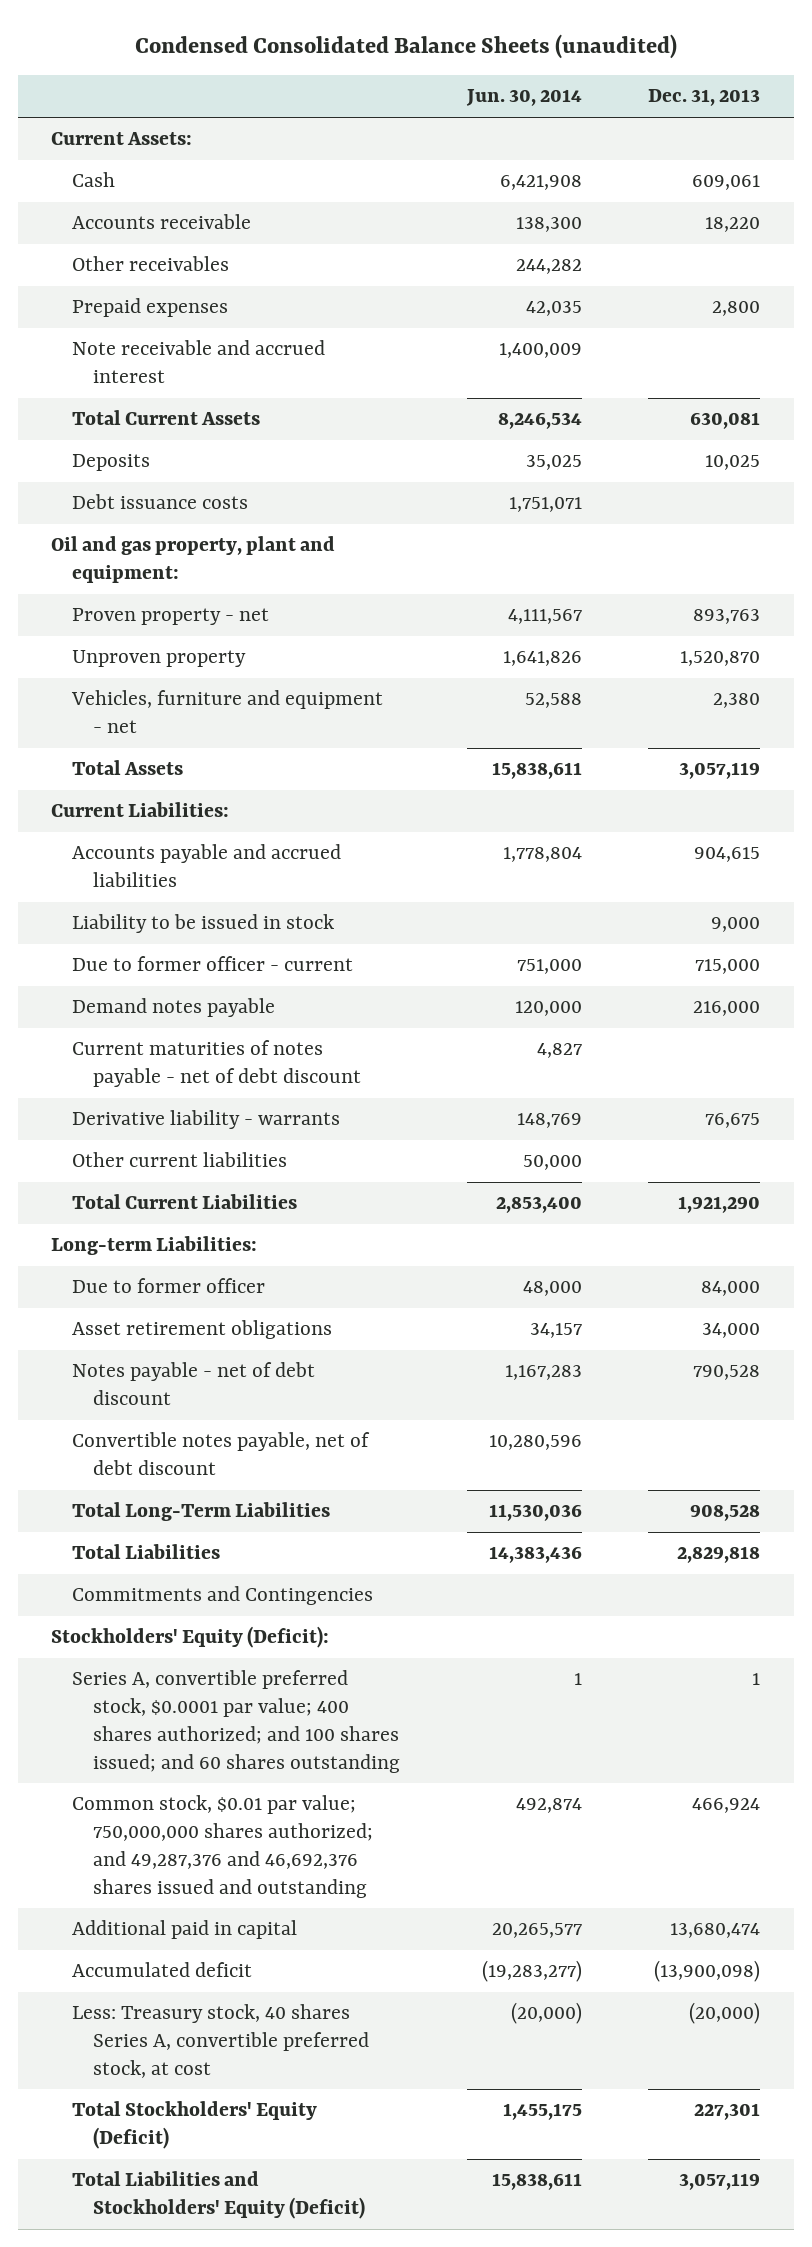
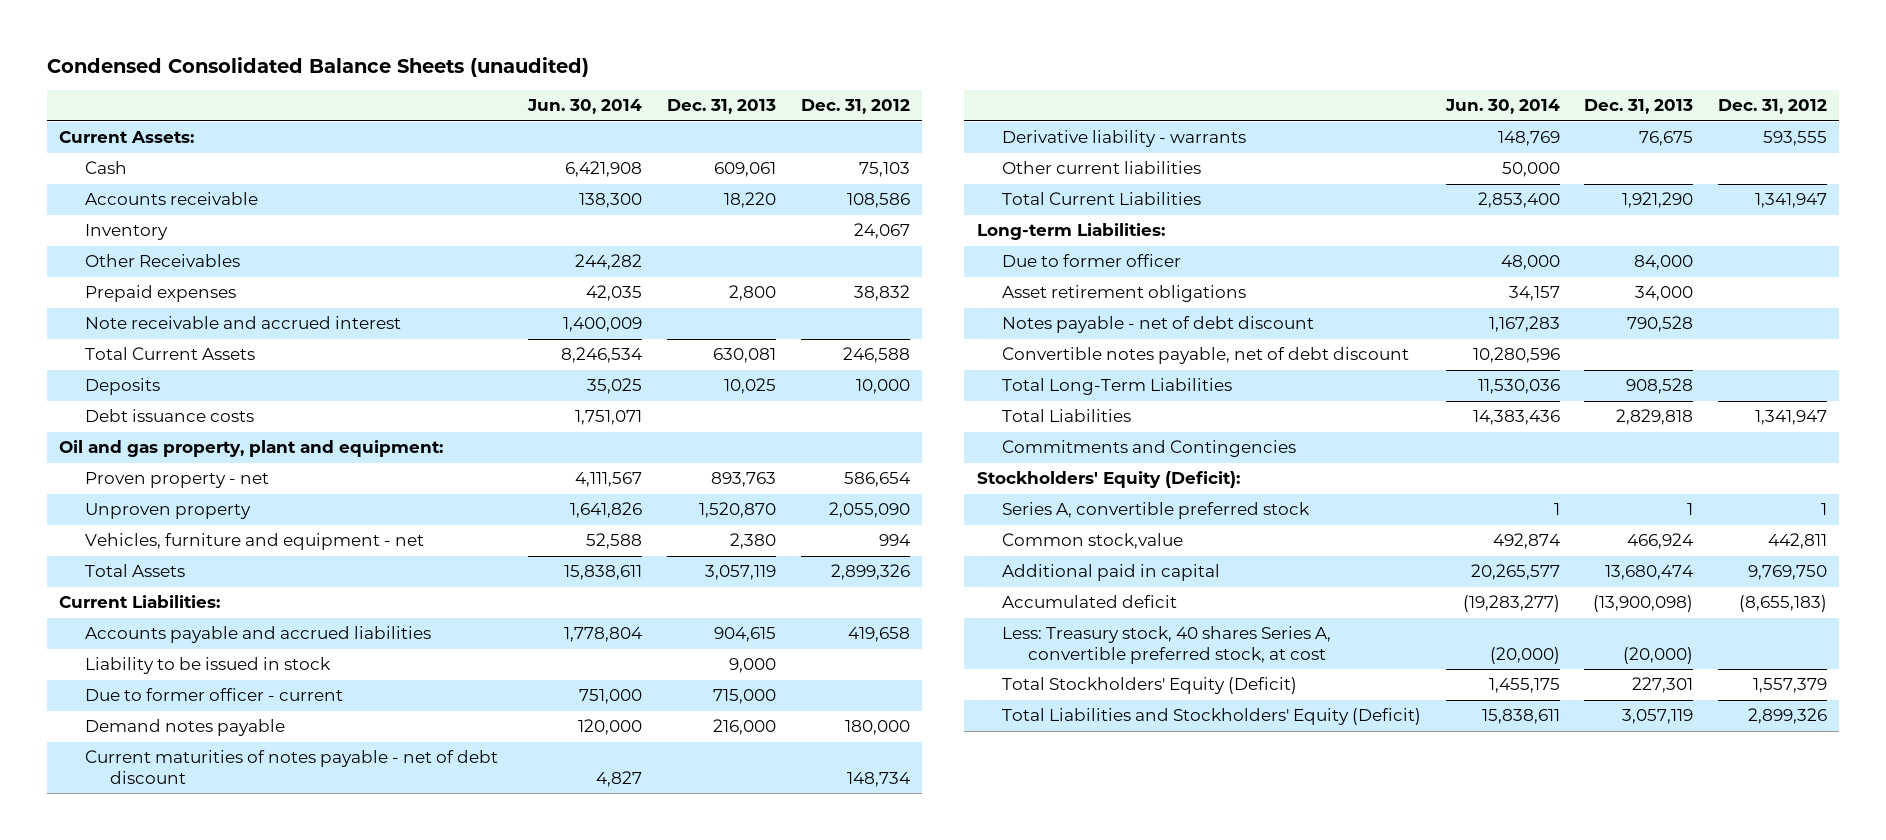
none -> [800,99,910,115] Dec. 31, 2012
none -> [84,224,168,241] Inventory
[72,256,230,272] Other receivables -> [84,254,240,268] Other Receivables
[72,1670,401,1773] Series A, convertible preferred stock, $0.0001 par value; 400 shares authorized; and 100 shares issued; and 60 shares outstanding -> [1002,502,1311,520] Series A, convertible preferred stock
[72,1795,374,1898] Common stock, $0.01 par value; 750,000,000 shares authorized; and 49,287,376 and 46,692,376 shares issued and outstanding -> [1002,533,1184,550] Common stock,value

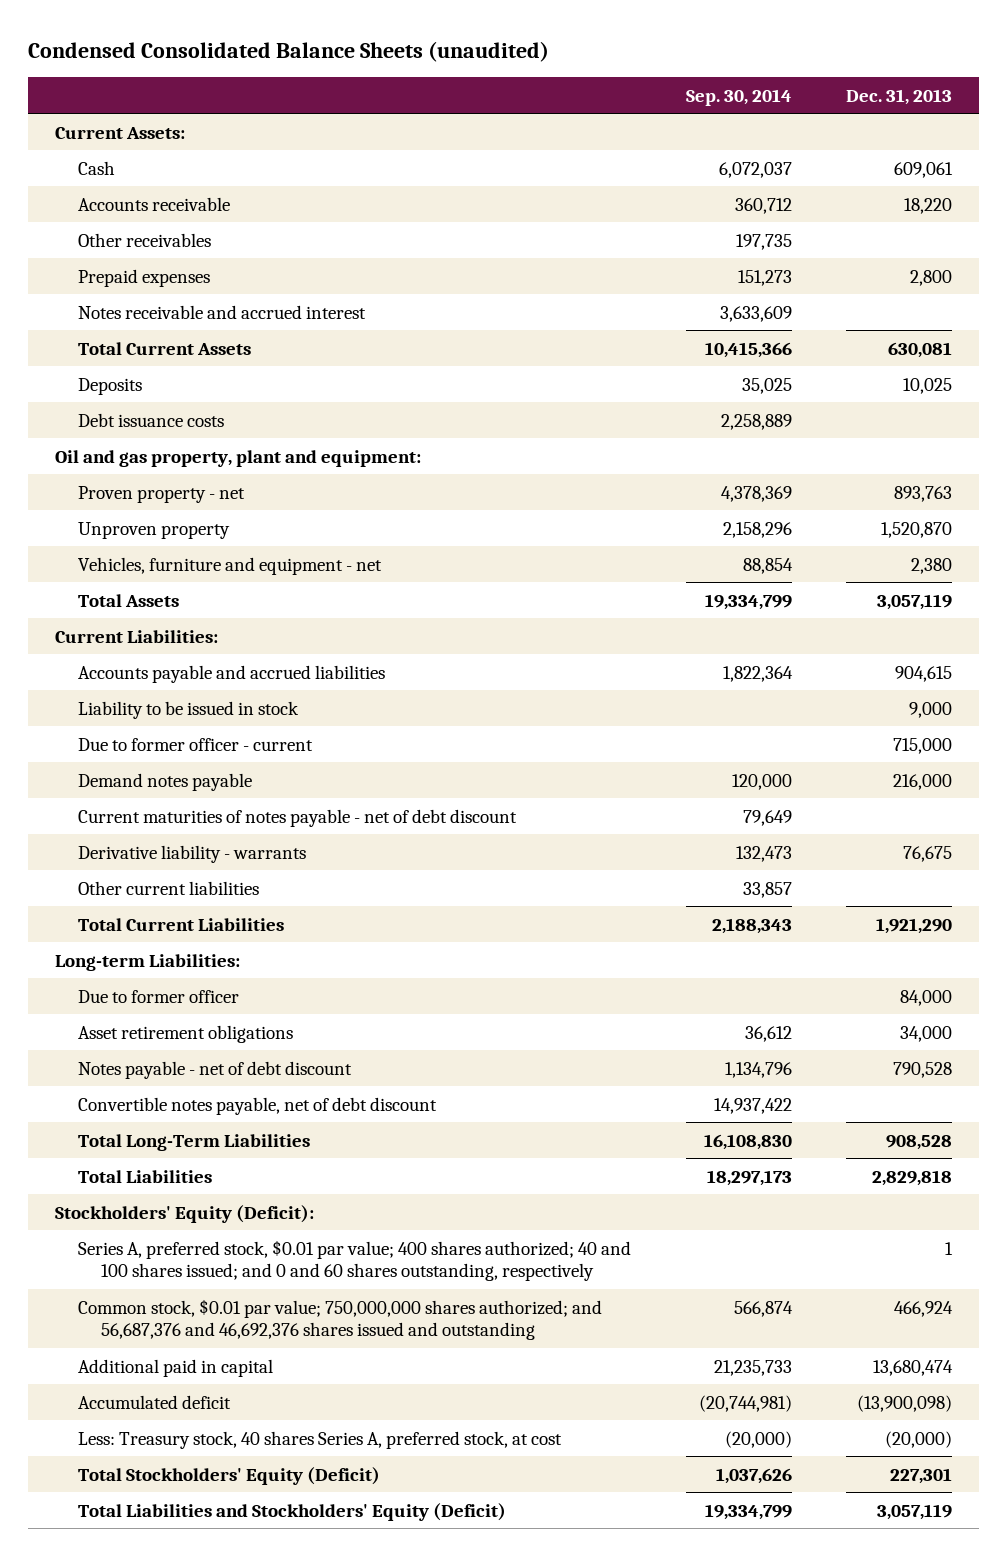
[527,99,643,115] Jun. 30, 2014 -> none
[800,99,910,115] Dec. 31, 2012 -> none
none -> [685,88,792,106] Sep. 30, 2014
[84,224,168,241] Inventory -> none
[84,254,240,268] Other Receivables -> [78,232,212,247] Other receivables
[84,316,401,330] Note receivable and accrued interest -> [78,304,367,319] Notes receivable and accrued interest
[1002,440,1297,458] Commitments and Contingencies -> none
[1002,502,1311,520] Series A, convertible preferred stock -> [78,1239,632,1282] Series A, preferred stock, $0.01 par value; 400 shares authorized; 40 and 100 shares issued; and 0 and 60 shares outstanding, respectively
[1002,533,1184,550] Common stock,value -> [78,1298,603,1341] Common stock, $0.01 par value; 750,000,000 shares authorized; and 56,687,376 and 46,692,376 shares issued and outstanding
[1002,626,1332,665] Less: Treasury stock, 40 shares Series A, convertible preferred stock, at cost -> [78,1430,563,1449] Less: Treasury stock, 40 shares Series A, preferred stock, at cost

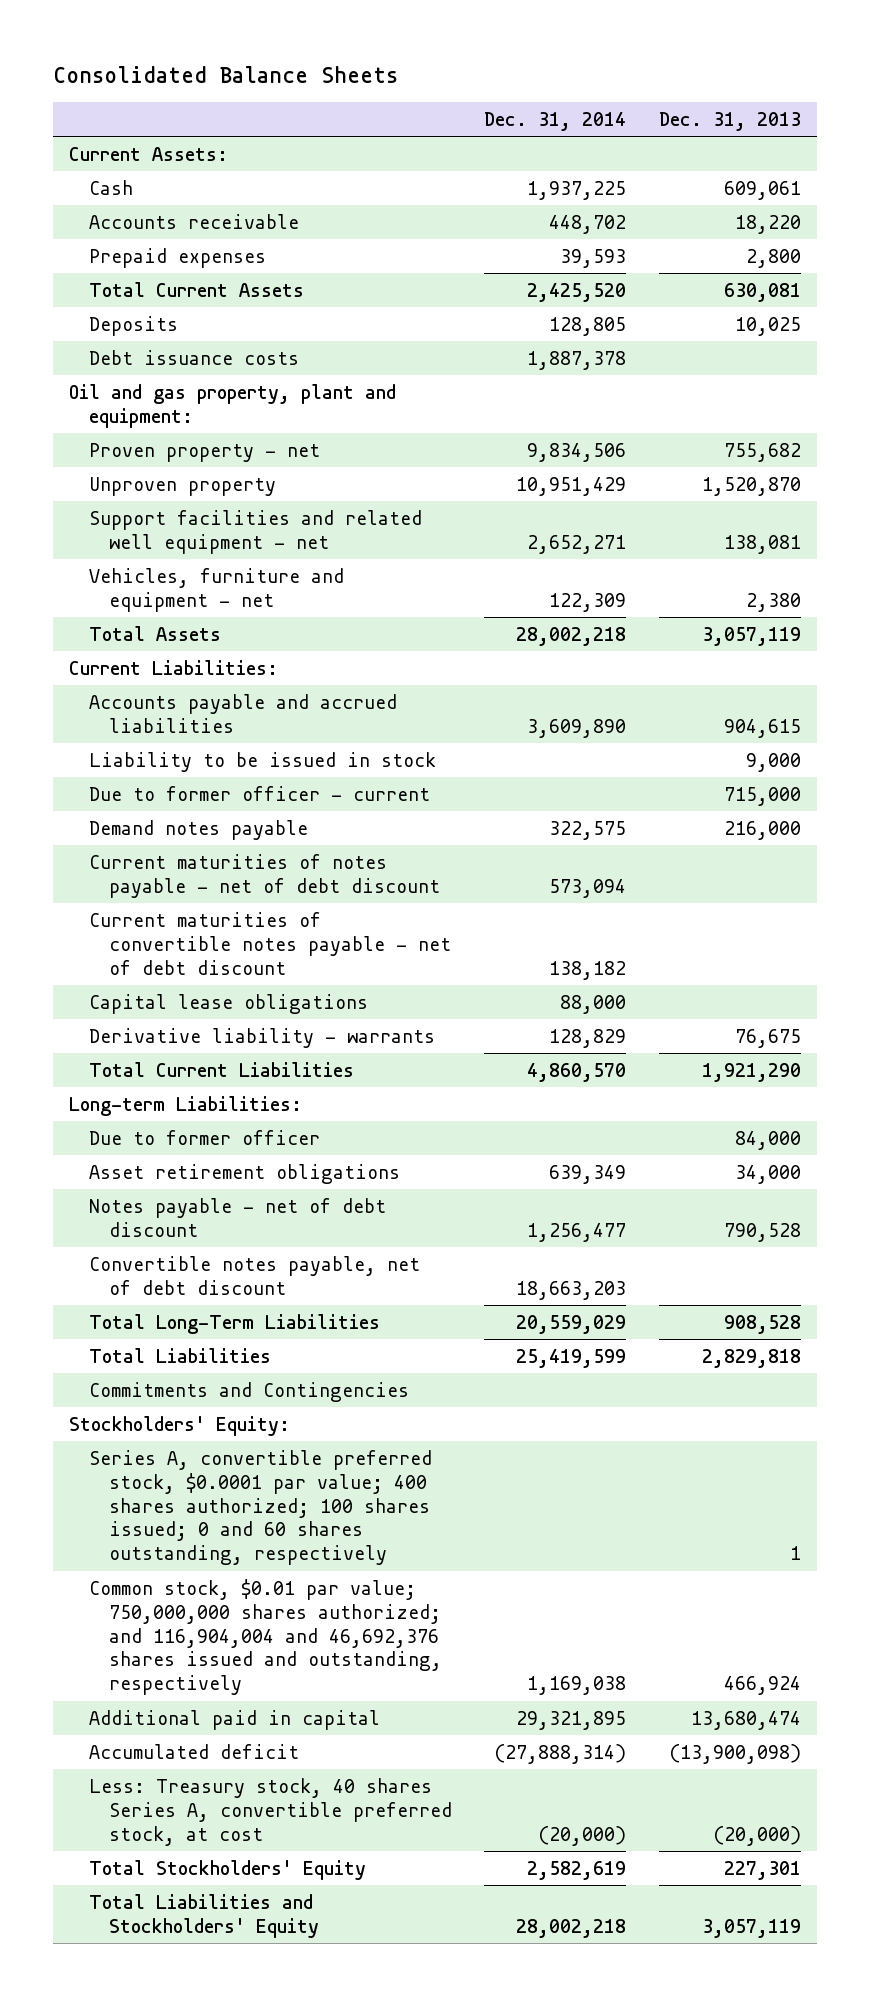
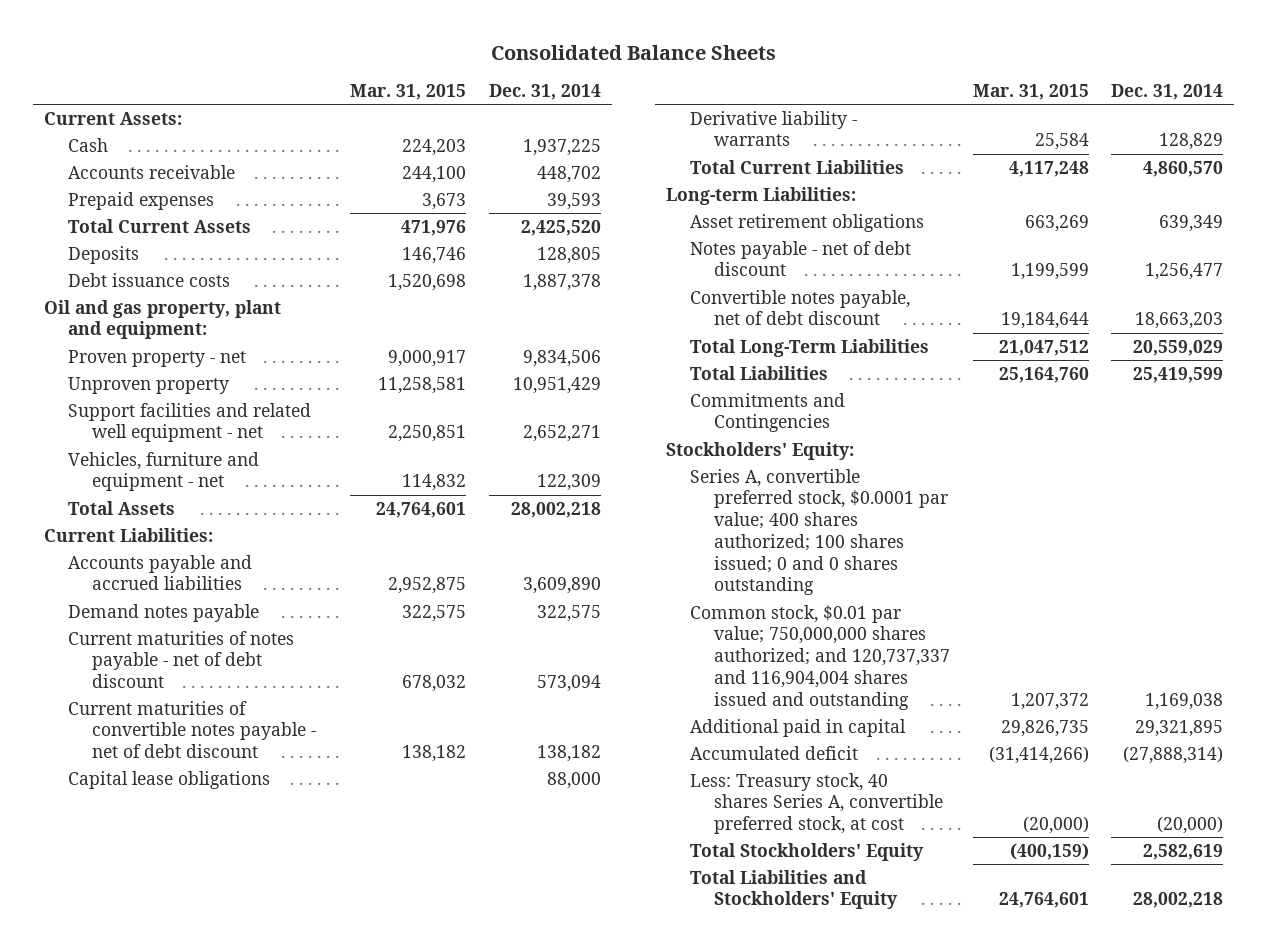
[658,111,801,131] Dec. 31, 2013 -> none
none -> [350,84,467,101] Mar. 31, 2015
[88,751,436,772] Liability to be issued in stock -> none
[88,785,430,801] Due to former officer - current -> none
[88,1129,320,1145] Due to former officer -> none
[88,1449,432,1566] Series A, convertible preferred stock, $0.0001 par value; 400 shares authorized; 100 shares issued; 0 and 60 shares outstanding, respectively -> [690,468,949,596] Series A, convertible preferred stock, $0.0001 par value; 400 shares authorized; 100 shares issued; 0 and 0 shares outstanding
[88,1578,442,1696] Common stock, $0.01 par value; 750,000,000 shares authorized; and 116,904,004 and 46,692,376 shares issued and outstanding, respectively -> [690,604,951,710] Common stock, $0.01 par value; 750,000,000 shares authorized; and 120,737,337 and 116,904,004 shares issued and outstanding

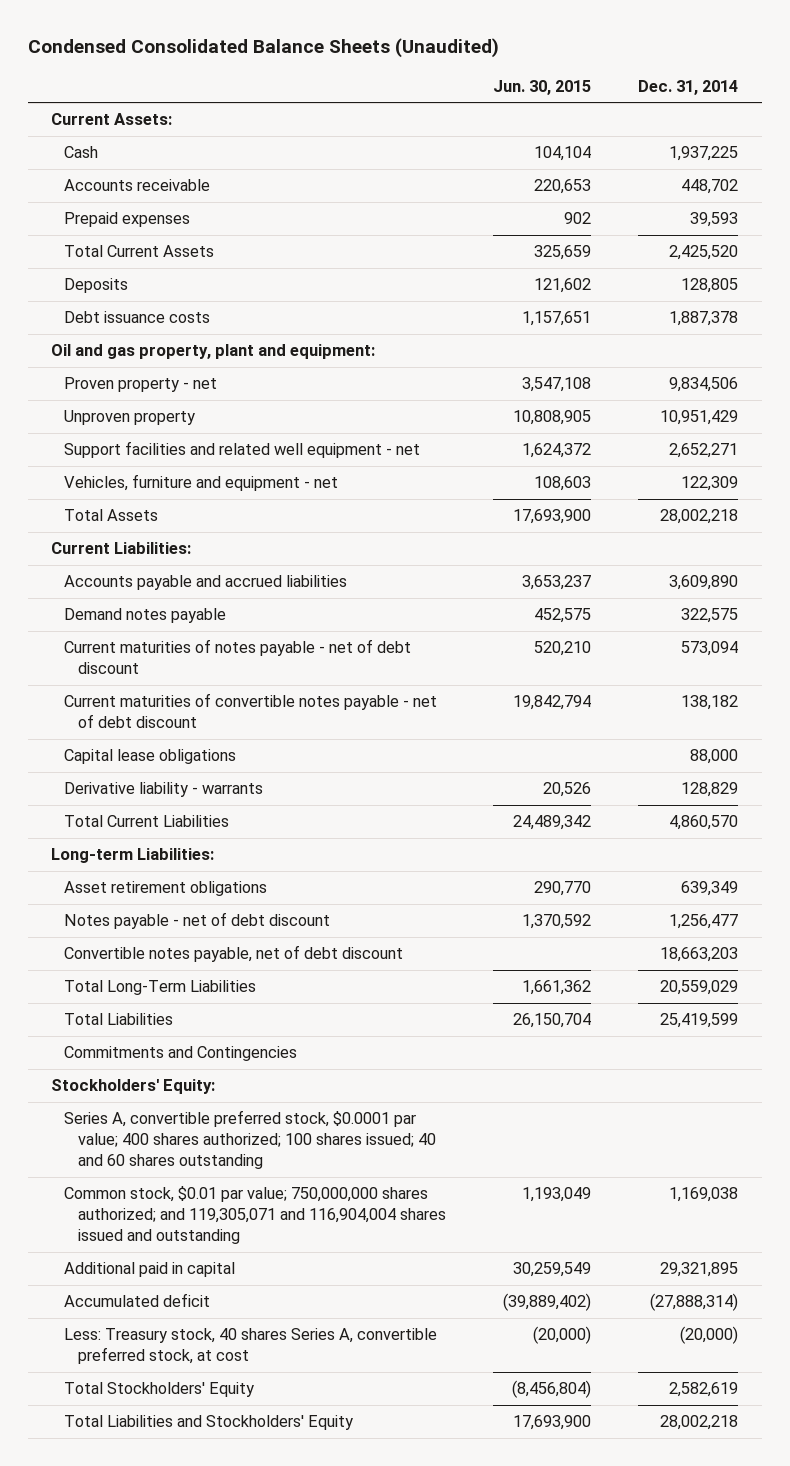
[490,45,776,61] Consolidated Balance Sheets -> [27,38,499,59] Condensed Consolidated Balance Sheets (Unaudited)
[350,84,467,101] Mar. 31, 2015 -> none
none -> [493,79,592,95] Jun. 30, 2015
[690,468,949,596] Series A, convertible preferred stock, $0.0001 par value; 400 shares authorized; 100 shares issued; 0 and 0 shares outstanding -> [64,1110,436,1170] Series A, convertible preferred stock, $0.0001 par value; 400 shares authorized; 100 shares issued; 40 and 60 shares outstanding
[690,604,951,710] Common stock, $0.01 par value; 750,000,000 shares authorized; and 120,737,337 and 116,904,004 shares issued and outstanding -> [64,1186,446,1245] Common stock, $0.01 par value; 750,000,000 shares authorized; and 119,305,071 and 116,904,004 shares issued and outstanding

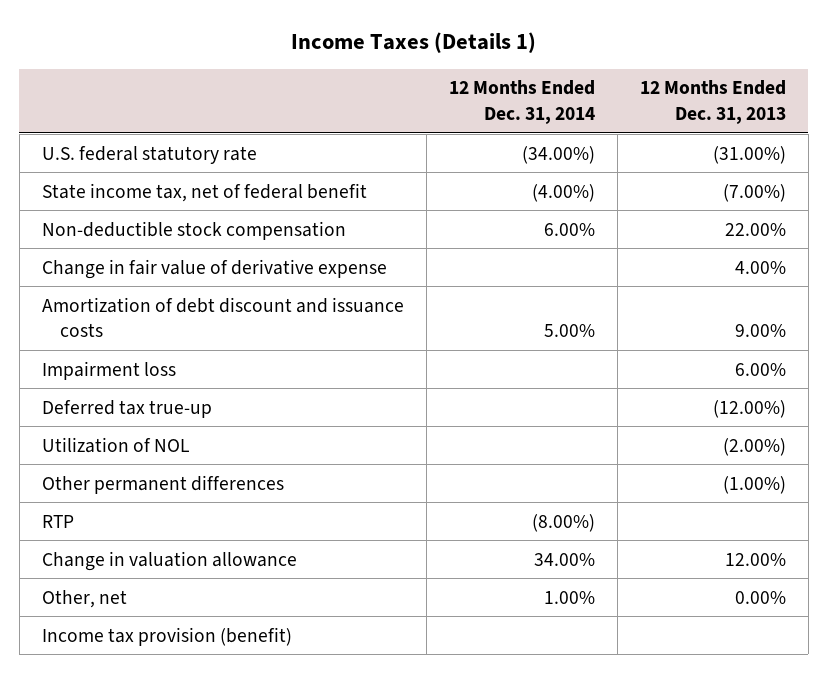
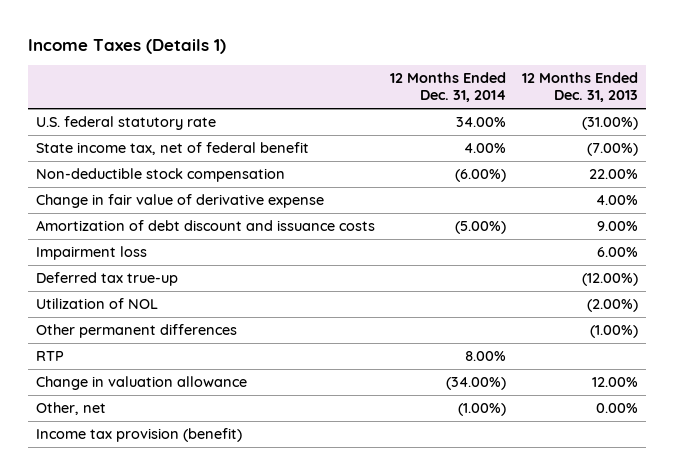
[521,145,595,164] (34.00%) -> [456,117,507,128] 34.00%
[531,183,595,202] (4.00%) -> [464,143,507,154] 4.00%
[543,222,595,236] 6.00% -> [455,169,507,183] (6.00%)
[543,323,595,337] 5.00% -> [455,221,507,235] (5.00%)
[531,513,595,532] (8.00%) -> [465,351,507,362] 8.00%
[533,552,595,566] 34.00% -> [446,377,507,391] (34.00%)
[543,590,595,604] 1.00% -> [458,403,507,417] (1.00%)

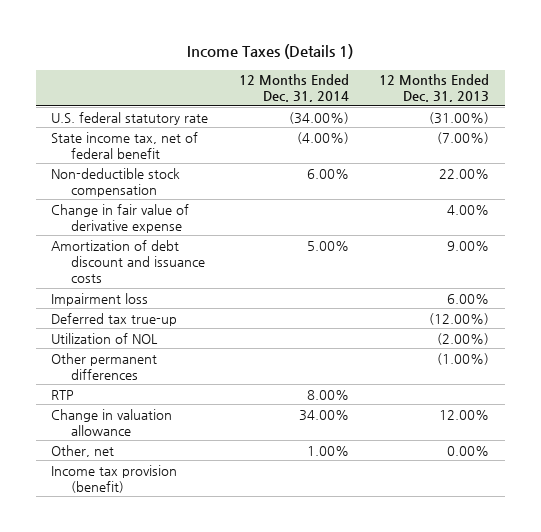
[456,117,507,128] 34.00% -> [288,111,349,124] (34.00%)
[464,143,507,154] 4.00% -> [296,131,349,144] (4.00%)
[455,169,507,183] (6.00%) -> [306,168,349,179] 6.00%
[455,221,507,235] (5.00%) -> [306,240,349,251] 5.00%
[446,377,507,391] (34.00%) -> [298,409,349,421] 34.00%
[458,403,507,417] (1.00%) -> [306,445,349,456] 1.00%

